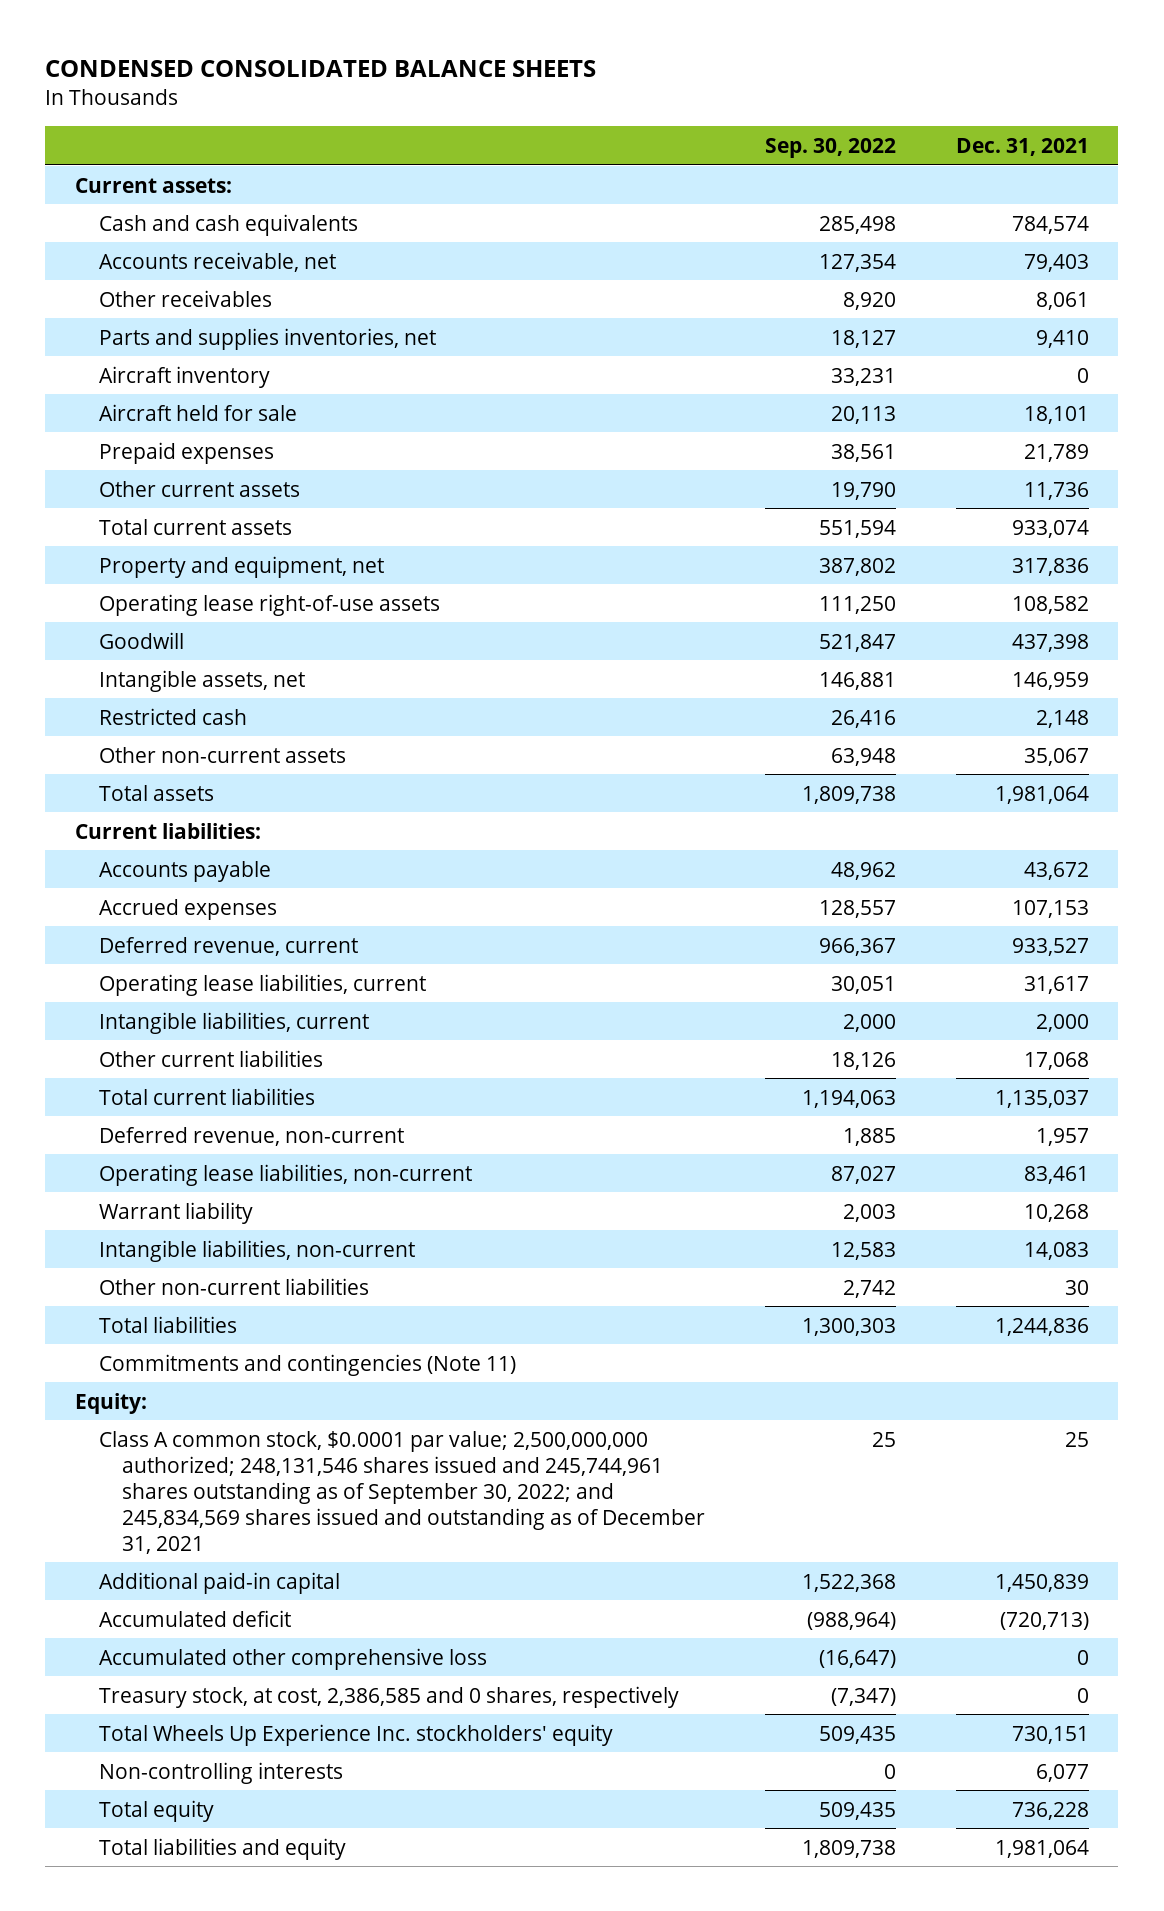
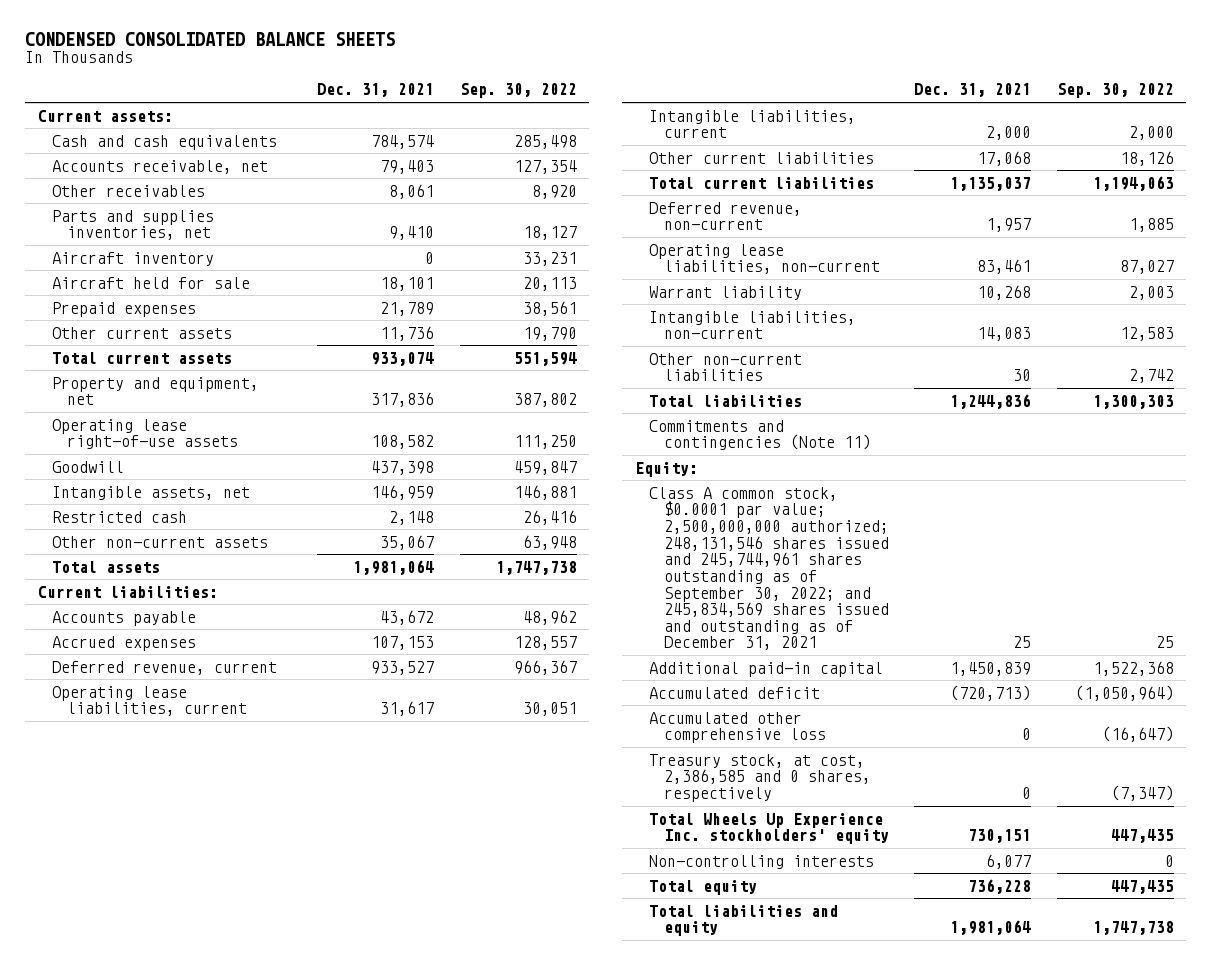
[818,633,896,652] 521,847 -> [513,460,577,475] 459,847
[801,785,896,804] 1,809,738 -> [495,560,577,575] 1,747,738
[806,1611,896,1630] (988,964) -> [1074,684,1174,701] (1,050,964)
[818,1725,896,1744] 509,435 -> [1110,829,1174,844] 447,435
[818,1801,896,1820] 509,435 -> [1110,879,1174,894] 447,435
[801,1839,896,1858] 1,809,738 -> [1092,921,1174,936] 1,747,738

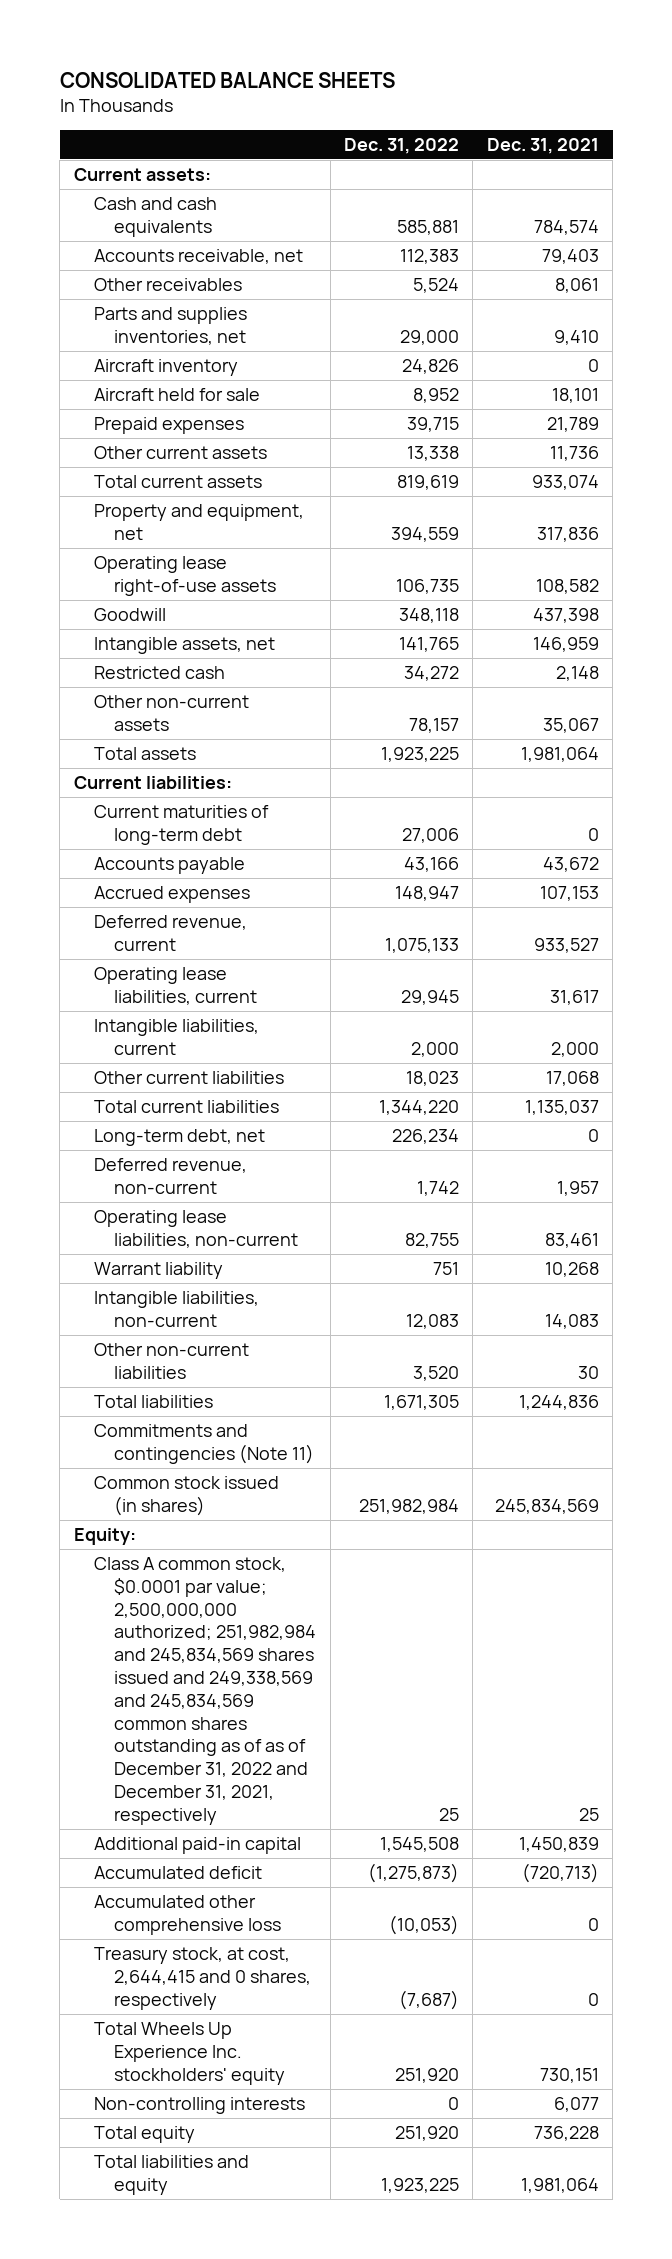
[25,31,396,46] CONDENSED CONSOLIDATED BALANCE SHEETS -> [59,71,395,88] CONSOLIDATED BALANCE SHEETS
[459,83,577,99] Sep. 30, 2022 -> none
none -> [343,137,459,154] Dec. 31, 2022
none -> [93,805,269,845] Current maturities of long-term debt
none -> [93,1129,265,1147] Long-term debt, net
none -> [93,1476,279,1516] Common stock issued (in shares)
[649,486,890,651] Class A common stock, $0.0001 par value; 2,500,000,000 authorized; 248,131,546 shares issued and 245,744,961 shares outstanding as of September 30, 2022; and 245,834,569 shares issued and outstanding as of December 31, 2021 -> [93,1557,317,1825] Class A common stock, $0.0001 par value; 2,500,000,000 authorized; 251,982,984 and 245,834,569 shares issued and 249,338,569 and 245,834,569 common shares outstanding as of as of December 31, 2022 and December 31, 2021, respectively
[649,753,872,803] Treasury stock, at cost, 2,386,585 and 0 shares, respectively -> [93,1947,312,2010] Treasury stock, at cost, 2,644,415 and 0 shares, respectively

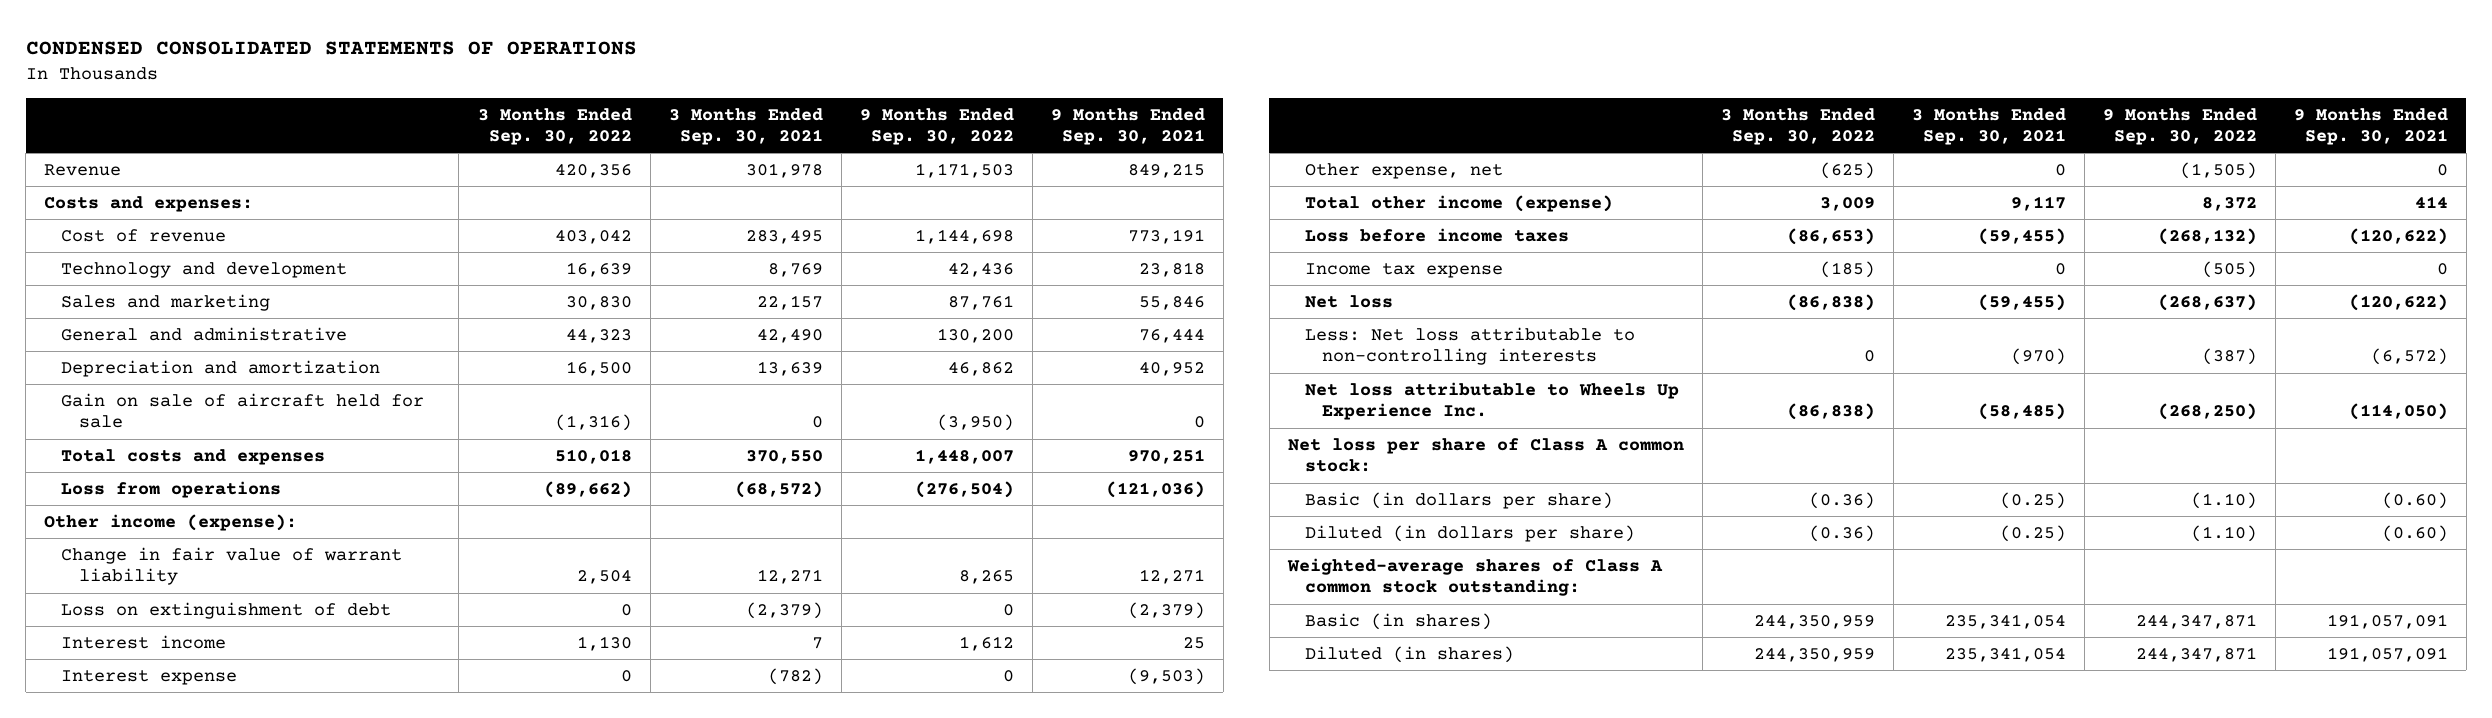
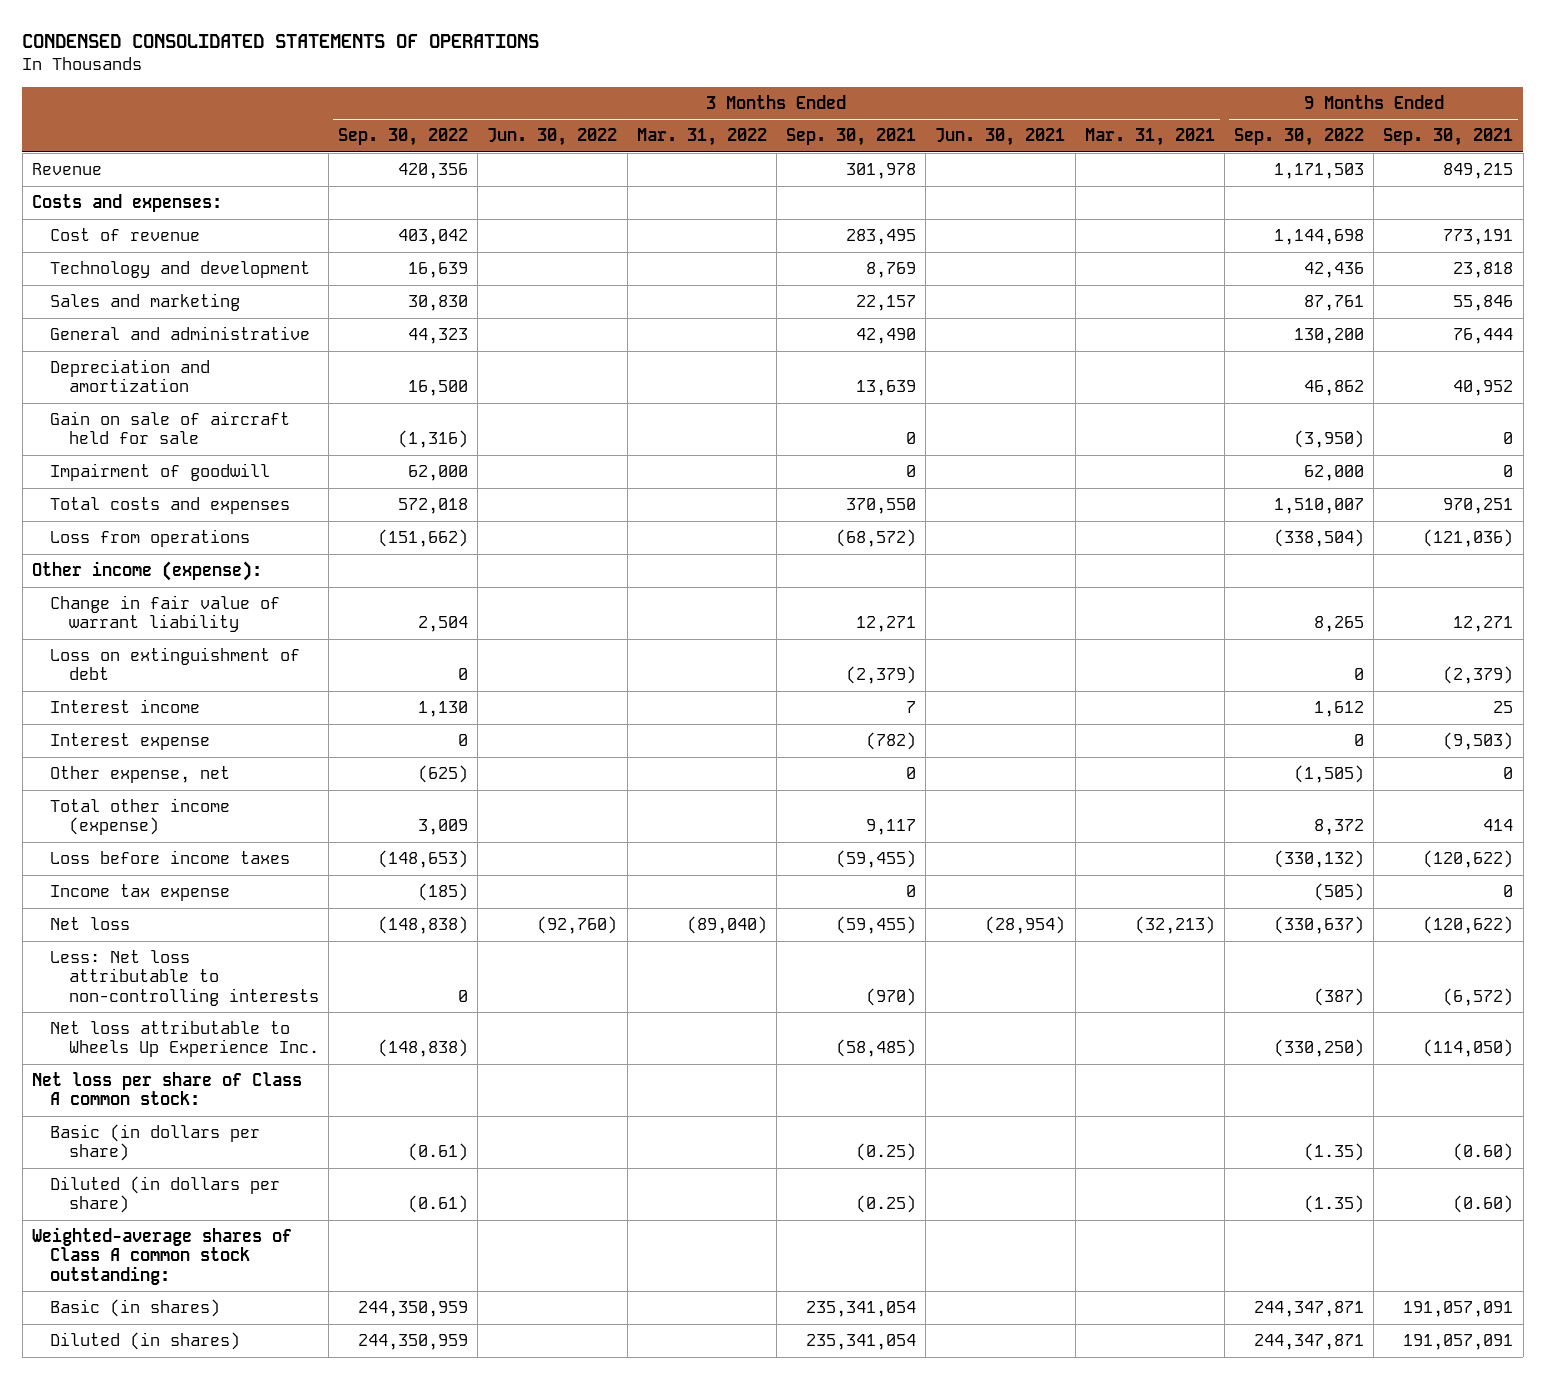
none -> [487,128,618,147] Jun. 30, 2022
none -> [636,128,767,147] Mar. 31, 2022
none -> [935,128,1066,147] Jun. 30, 2021
none -> [1084,128,1215,147] Mar. 31, 2021
none -> [50,463,271,482] Impairment of goodwill
[554,448,632,464] 510,018 -> [398,498,469,515] 572,018
[914,448,1014,464] 1,448,007 -> [1274,498,1365,515] 1,510,007
[543,480,632,498] (89,662) -> [378,529,469,548] (151,662)
[914,480,1014,498] (276,504) -> [1274,529,1365,548] (338,504)
[1786,227,1875,245] (86,653) -> [378,850,469,869] (148,653)
[2157,227,2257,245] (268,132) -> [1274,850,1365,869] (330,132)
[1786,293,1875,311] (86,838) -> [378,916,469,935] (148,838)
[2157,293,2257,311] (268,637) -> [1274,916,1365,935] (330,637)
[1786,403,1875,421] (86,838) -> [378,1039,469,1058] (148,838)
[2157,403,2257,421] (268,250) -> [1274,1039,1365,1058] (330,250)
[1808,491,1875,509] (0.36) -> [408,1143,469,1162] (0.61)
[2190,491,2257,509] (1.10) -> [1304,1143,1365,1162] (1.35)
[1808,524,1875,542] (0.36) -> [408,1195,469,1214] (0.61)
[2190,524,2257,542] (1.10) -> [1304,1195,1365,1214] (1.35)

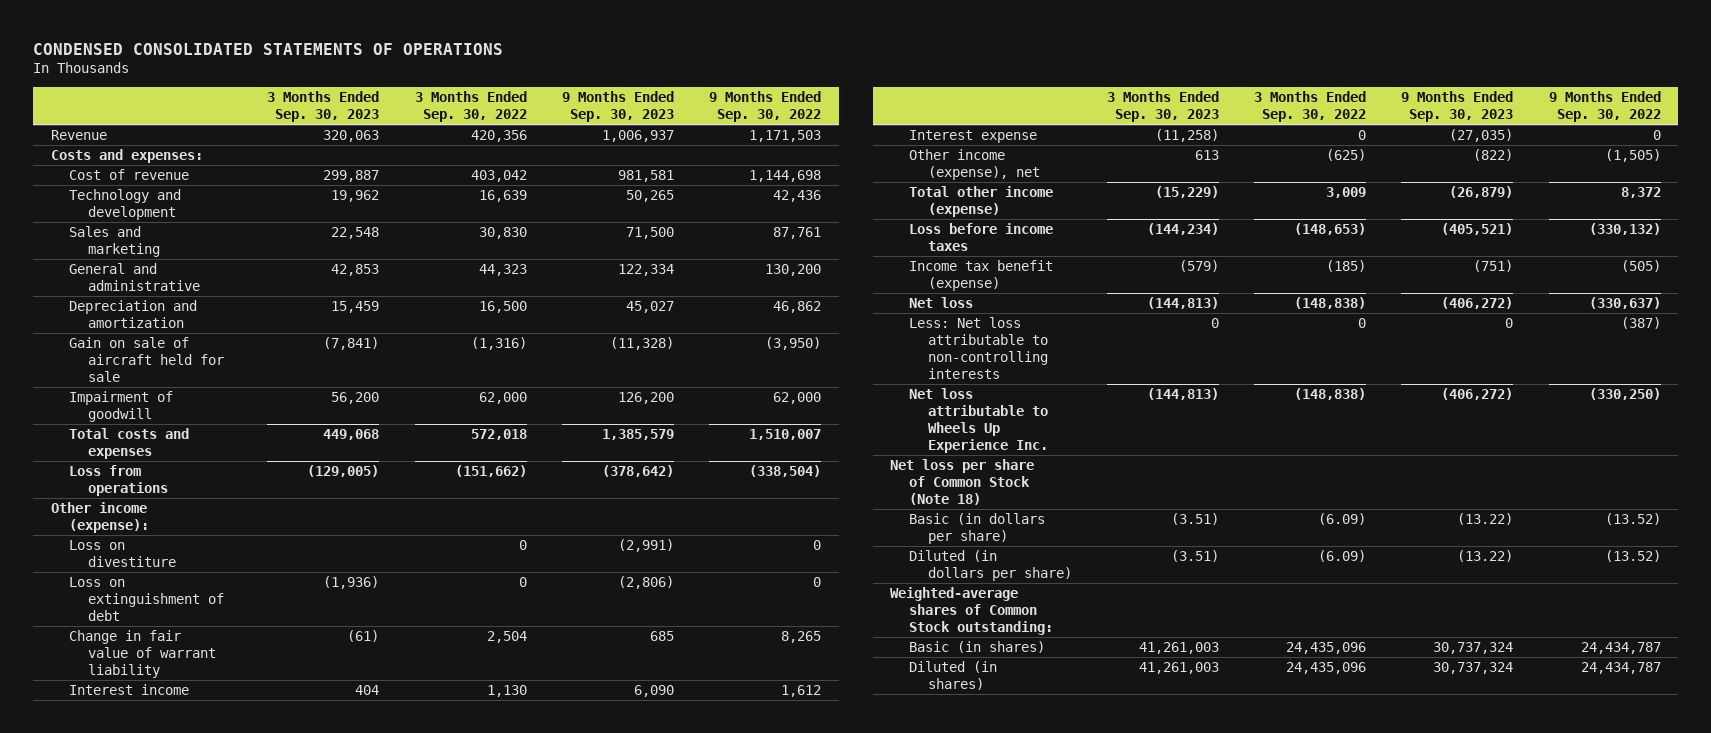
[487,128,618,147] Jun. 30, 2022 -> none
[636,128,767,147] Mar. 31, 2022 -> none
[786,128,917,147] Sep. 30, 2021 -> none
[935,128,1066,147] Jun. 30, 2021 -> none
[1084,128,1215,147] Mar. 31, 2021 -> none
[1383,128,1514,147] Sep. 30, 2021 -> none
none -> [267,91,380,122] 3 Months Ended Sep. 30, 2023
none -> [561,91,674,122] 9 Months Ended Sep. 30, 2023
none -> [69,540,177,568] Loss on divestiture
[50,595,281,633] Change in fair value of warrant liability -> [69,630,217,678] Change in fair value of warrant liability
[50,766,231,784] Other expense, net -> [909,149,1040,181] Other income (expense), net
[50,884,231,902] Income tax expense -> [909,260,1054,292] Income tax benefit (expense)
[32,1072,303,1106] Net loss per share of Class A common stock: -> [890,459,1035,505] Net loss per share of Common Stock (Note 18)
[408,1143,469,1162] (0.61) -> [1318,513,1367,526] (6.09)
[1304,1143,1365,1162] (1.35) -> [1604,513,1661,526] (13.52)
[408,1195,469,1214] (0.61) -> [1318,550,1367,563] (6.09)
[1304,1195,1365,1214] (1.35) -> [1604,550,1661,563] (13.52)
[32,1227,293,1285] Weighted-average shares of Class A common stock outstanding: -> [890,587,1054,635] Weighted-average shares of Common Stock outstanding:
[358,1301,469,1318] 244,350,959 -> [1286,642,1367,655] 24,435,096
[1254,1301,1365,1318] 244,347,871 -> [1580,642,1661,655] 24,434,787
[358,1334,469,1351] 244,350,959 -> [1286,662,1367,675] 24,435,096
[1254,1334,1365,1351] 244,347,871 -> [1580,662,1661,675] 24,434,787

